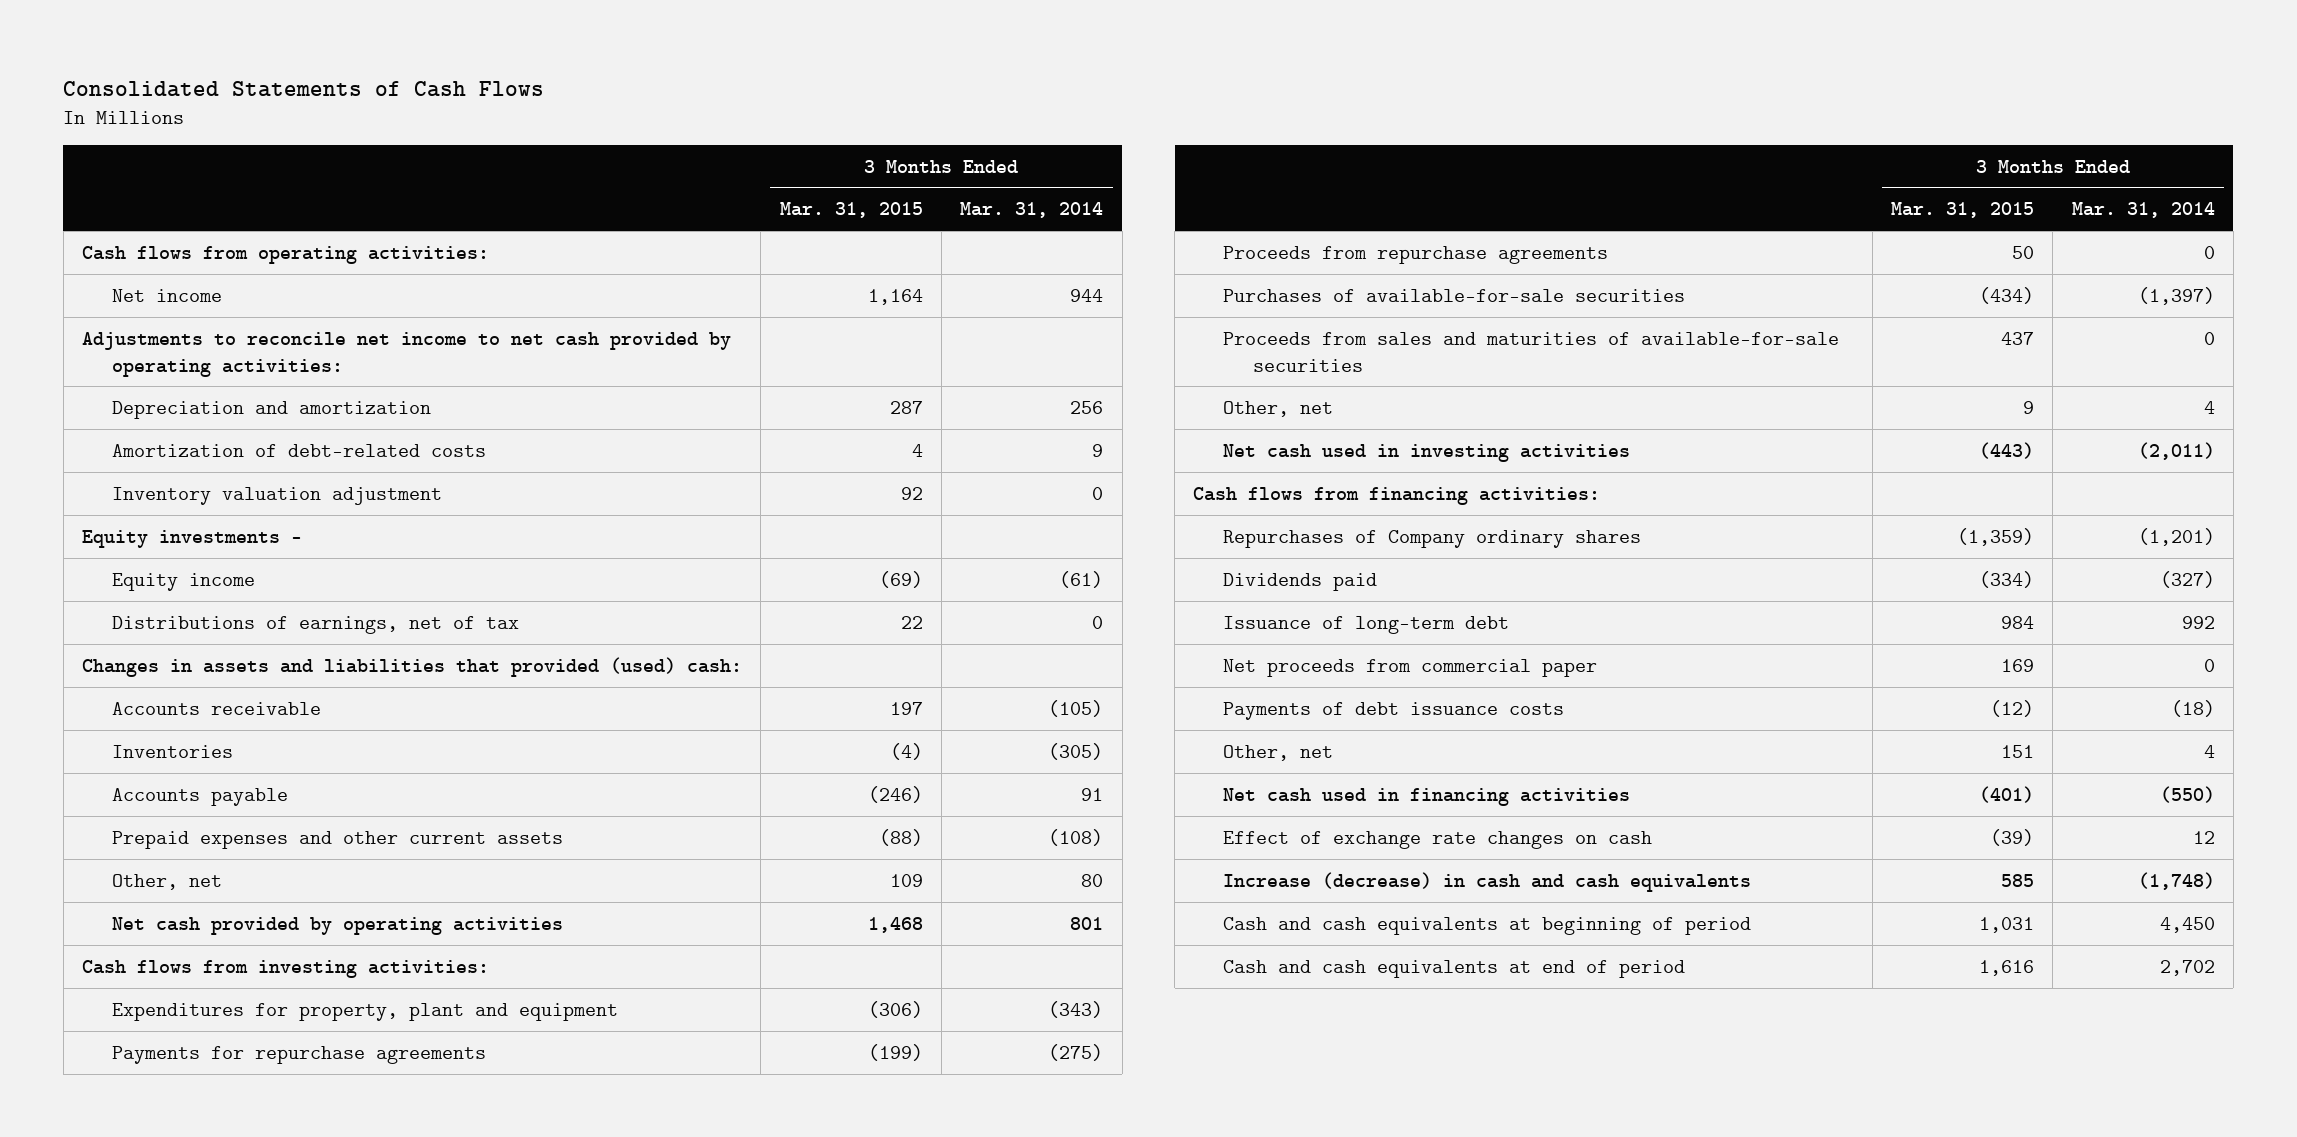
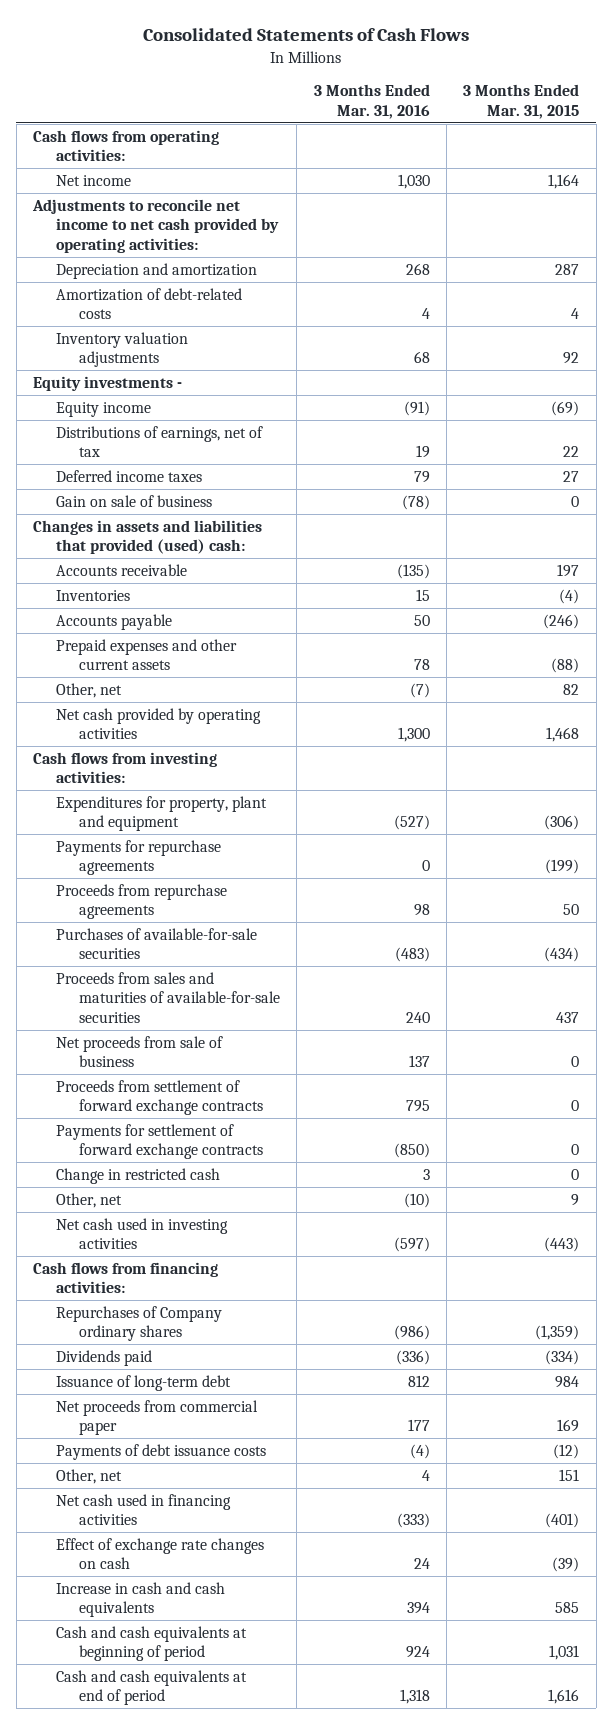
[960,202,1104,219] Mar. 31, 2014 -> none
none -> [313,84,430,119] 3 Months Ended Mar. 31, 2016
[111,486,442,505] Inventory valuation adjustment -> [56,331,189,368] Inventory valuation adjustments
none -> [56,469,203,482] Deferred income taxes
none -> [56,494,213,507] Gain on sale of business
[889,873,923,887] 109 -> [563,683,580,695] 82
none -> [56,1035,224,1068] Net proceeds from sale of business
none -> [56,1079,263,1116] Proceeds from settlement of forward exchange contracts
none -> [56,1123,263,1160] Payments for settlement of forward exchange contracts
none -> [56,1167,221,1184] Change in restricted cash
[1223,871,1752,892] Increase (decrease) in cash and cash equivalents -> [56,1581,226,1618] Increase in cash and cash equivalents

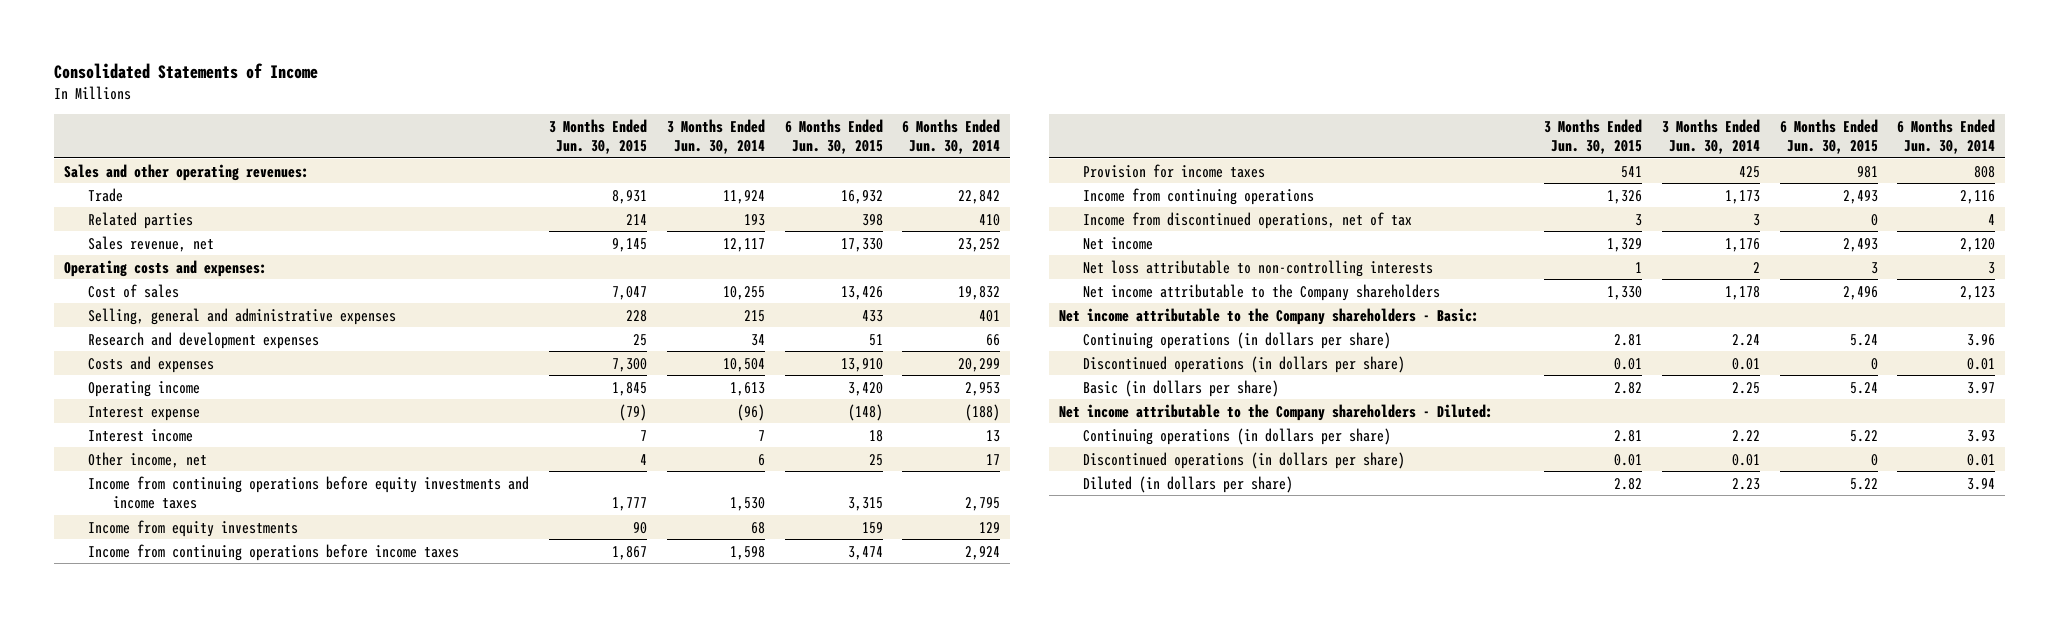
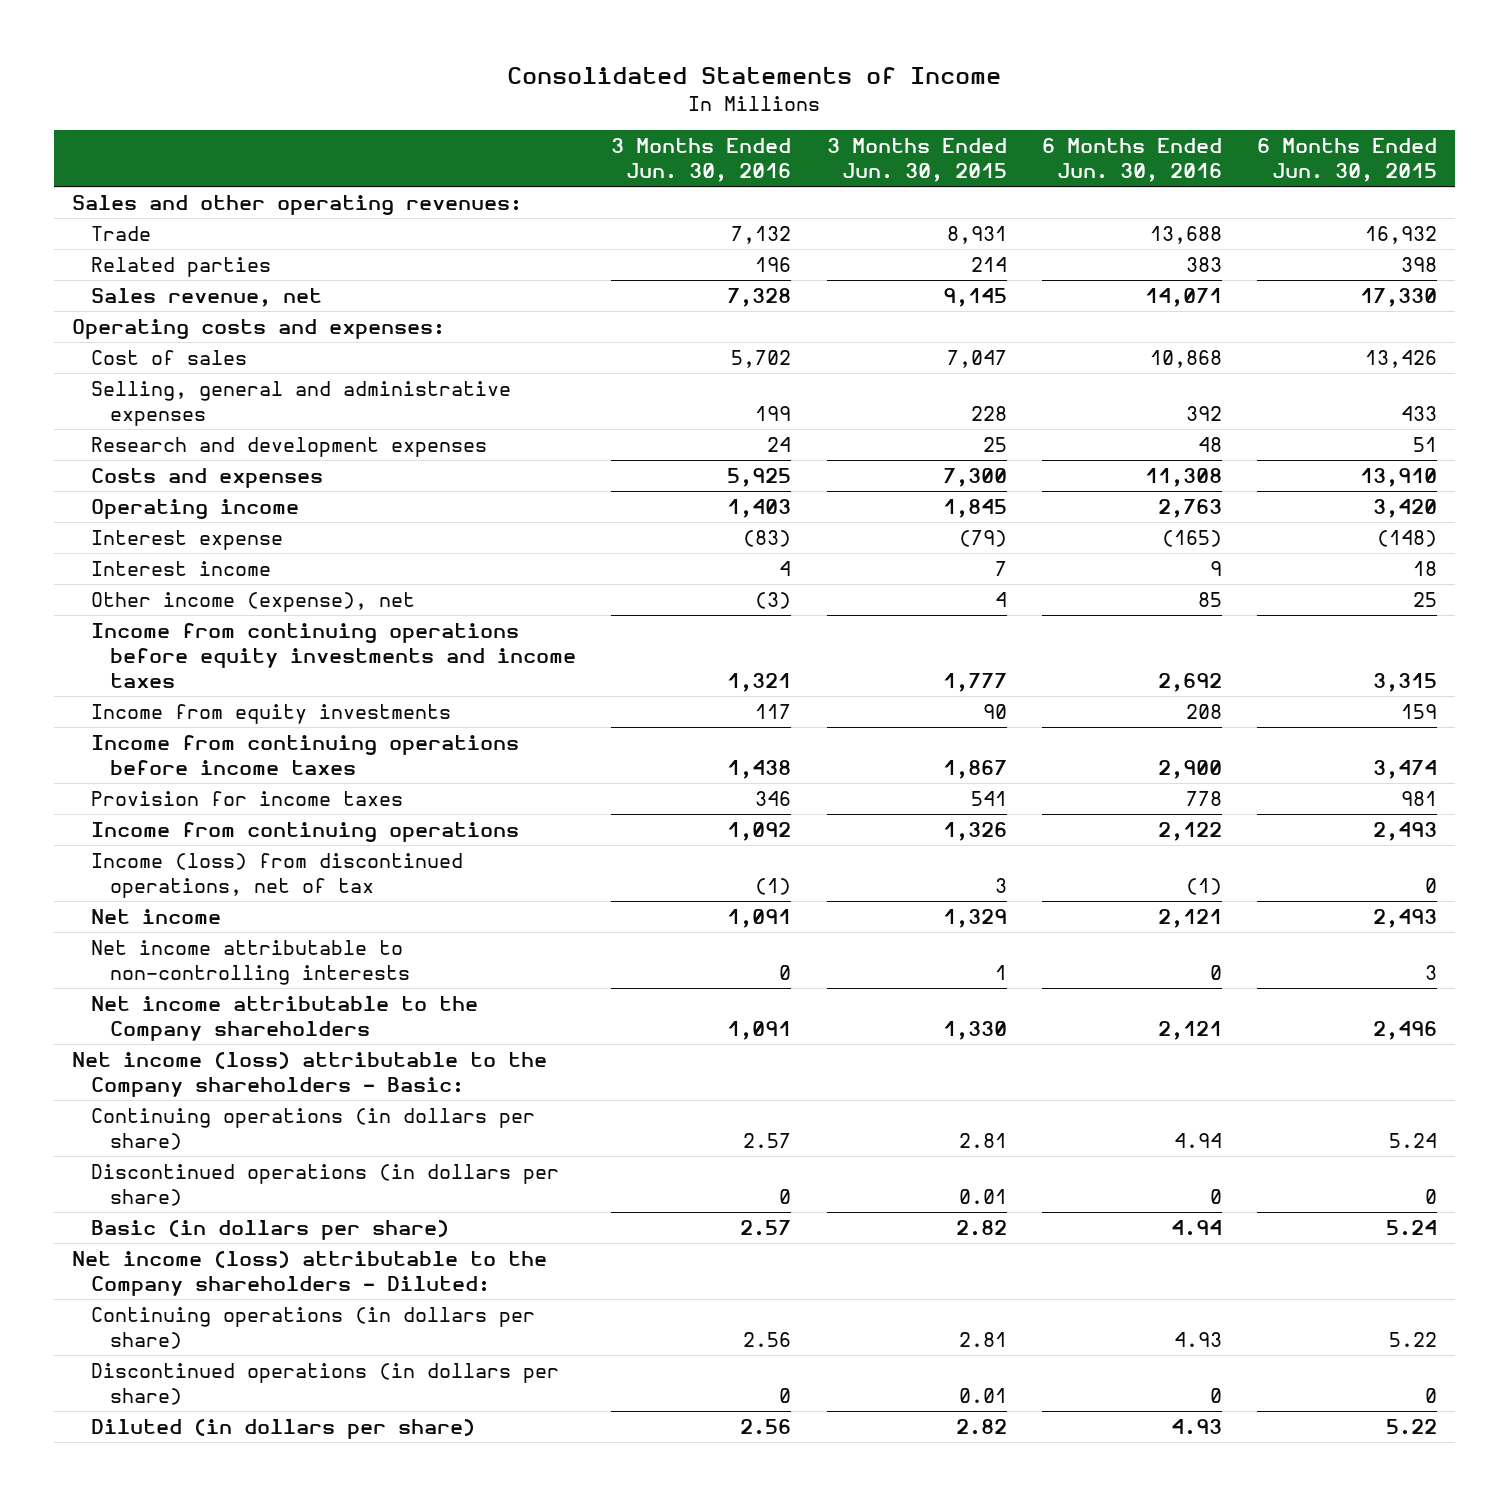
[666,118,765,154] 3 Months Ended Jun. 30, 2014 -> none
[902,118,1001,154] 6 Months Ended Jun. 30, 2014 -> none
none -> [611,138,792,183] 3 Months Ended Jun. 30, 2016
none -> [1041,138,1222,183] 6 Months Ended Jun. 30, 2016
[88,451,208,468] Other income, net -> [91,591,416,612] Other income (expense), net
[1083,211,1413,229] Income from discontinued operations, net of tax -> [91,852,464,898] Income (loss) from discontinued operations, net of tax
[1083,259,1434,277] Net loss attributable to non-controlling interests -> [91,939,411,985] Net income attributable to non-controlling interests
[1058,307,1479,325] Net income attributable to the Company shareholders - Basic: -> [71,1051,547,1097] Net income (loss) attributable to the Company shareholders - Basic:
[1058,403,1493,421] Net income attributable to the Company shareholders - Diluted: -> [71,1250,547,1296] Net income (loss) attributable to the Company shareholders - Diluted:

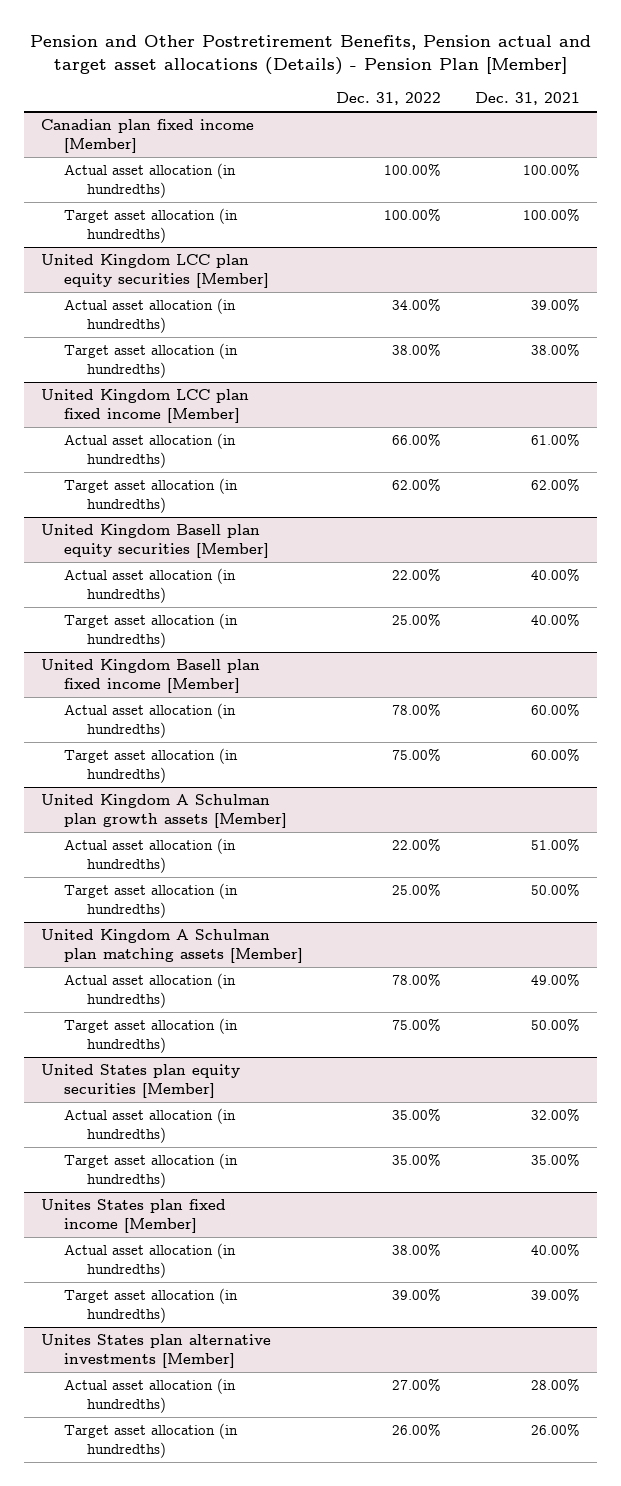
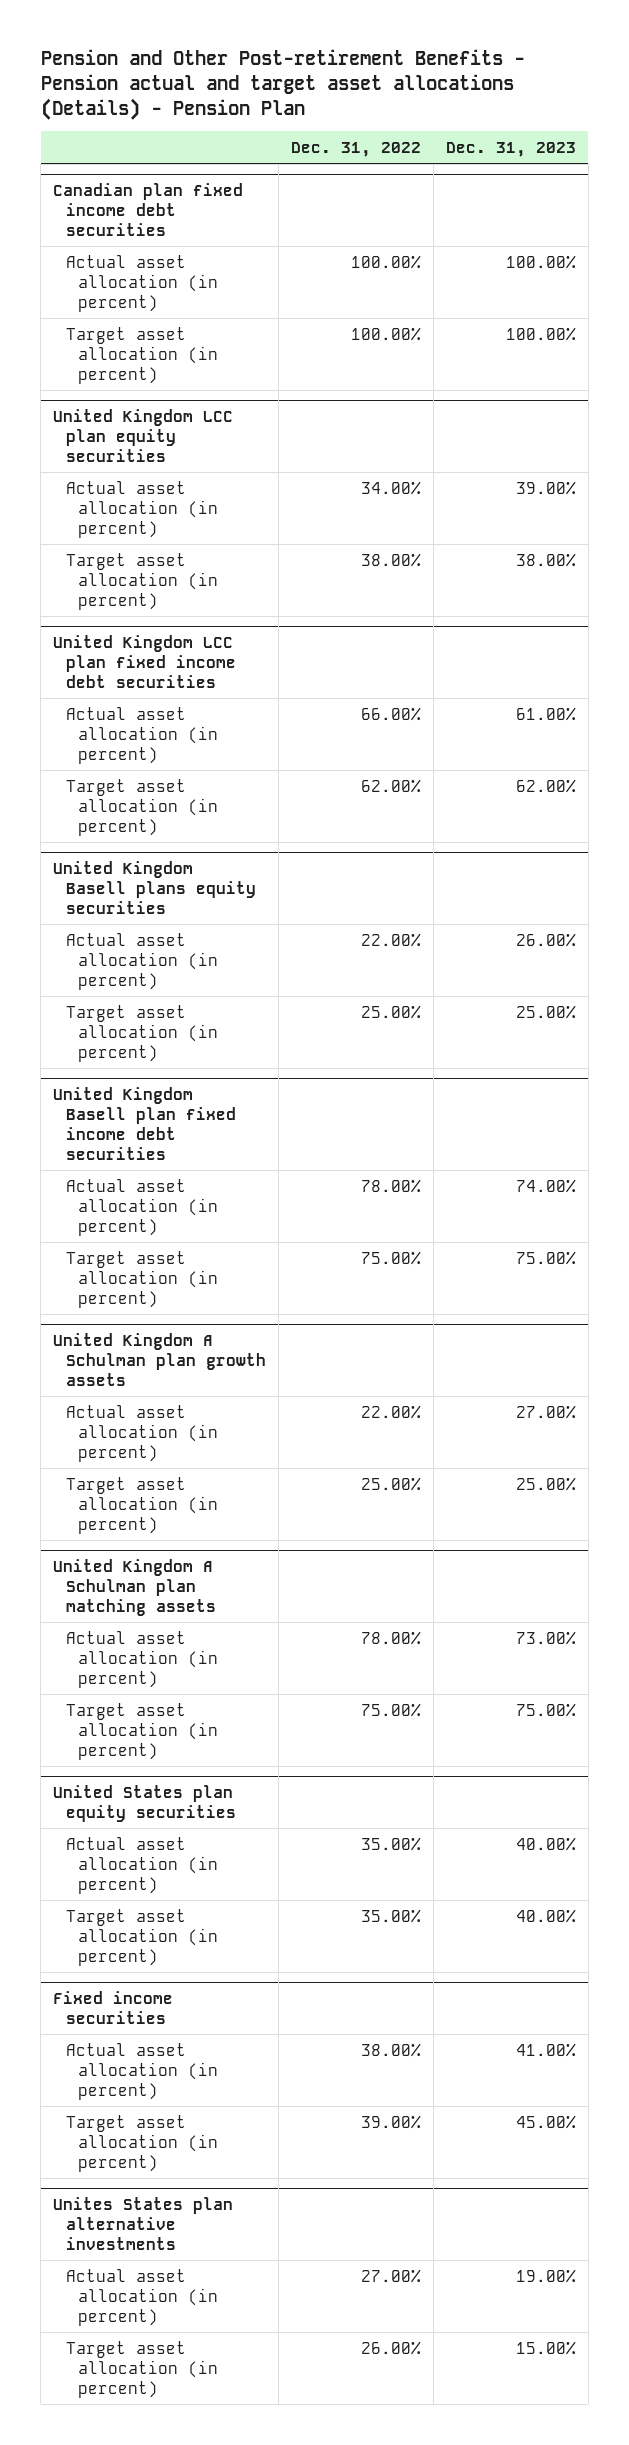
[29,34,591,76] Pension and Other Postretirement Benefits, Pension actual and target asset allocations (Details) - Pension Plan [Member] -> [40,49,525,121] Pension and Other Post-retirement Benefits - Pension actual and target asset allocations (Details) - Pension Plan
[475,92,581,106] Dec. 31, 2021 -> none
none -> [445,142,576,158] Dec. 31, 2023
[40,119,254,153] Canadian plan fixed income [Member] -> [53,182,244,236] Canadian plan fixed income debt securities
[63,163,236,198] Actual asset allocation (in hundredths) -> [65,254,219,312] Actual asset allocation (in percent)
[63,208,238,243] Target asset allocation (in hundredths) -> [65,326,219,384] Target asset allocation (in percent)
[40,254,269,288] United Kingdom LCC plan equity securities [Member] -> [53,408,234,462] United Kingdom LCC plan equity securities
[63,298,236,333] Actual asset allocation (in hundredths) -> [65,480,219,538] Actual asset allocation (in percent)
[63,343,238,378] Target asset allocation (in hundredths) -> [65,552,219,610] Target asset allocation (in percent)
[40,389,249,423] United Kingdom LCC plan fixed income [Member] -> [53,634,236,688] United Kingdom LCC plan fixed income debt securities
[63,433,236,468] Actual asset allocation (in hundredths) -> [65,706,219,764] Actual asset allocation (in percent)
[63,478,238,513] Target asset allocation (in hundredths) -> [65,778,219,836] Target asset allocation (in percent)
[40,524,269,558] United Kingdom Basell plan equity securities [Member] -> [53,860,256,914] United Kingdom Basell plans equity securities
[63,568,236,603] Actual asset allocation (in hundredths) -> [65,932,219,990] Actual asset allocation (in percent)
[63,613,238,648] Target asset allocation (in hundredths) -> [65,1004,219,1062] Target asset allocation (in percent)
[40,659,260,693] United Kingdom Basell plan fixed income [Member] -> [53,1086,236,1161] United Kingdom Basell plan fixed income debt securities
[63,703,236,738] Actual asset allocation (in hundredths) -> [65,1178,219,1236] Actual asset allocation (in percent)
[63,748,238,783] Target asset allocation (in hundredths) -> [65,1250,219,1308] Target asset allocation (in percent)
[40,794,287,828] United Kingdom A Schulman plan growth assets [Member] -> [53,1332,266,1386] United Kingdom A Schulman plan growth assets
[63,838,236,873] Actual asset allocation (in hundredths) -> [65,1404,219,1462] Actual asset allocation (in percent)
[63,883,238,918] Target asset allocation (in hundredths) -> [65,1476,219,1534] Target asset allocation (in percent)
[40,929,303,963] United Kingdom A Schulman plan matching assets [Member] -> [53,1558,216,1616] United Kingdom A Schulman plan matching assets
[63,973,236,1008] Actual asset allocation (in hundredths) -> [65,1630,219,1688] Actual asset allocation (in percent)
[63,1018,238,1053] Target asset allocation (in hundredths) -> [65,1702,219,1760] Target asset allocation (in percent)
[40,1064,240,1098] United States plan equity securities [Member] -> [53,1784,236,1822] United States plan equity securities
[63,1108,236,1143] Actual asset allocation (in hundredths) -> [65,1836,219,1894] Actual asset allocation (in percent)
[63,1153,238,1188] Target asset allocation (in hundredths) -> [65,1908,219,1966] Target asset allocation (in percent)
[40,1199,226,1233] Unites States plan fixed income [Member] -> [53,1990,174,2024] Fixed income securities
[63,1243,236,1278] Actual asset allocation (in hundredths) -> [65,2042,219,2100] Actual asset allocation (in percent)
[63,1288,238,1323] Target asset allocation (in hundredths) -> [65,2114,219,2172] Target asset allocation (in percent)
[40,1334,271,1368] Unites States plan alternative investments [Member] -> [53,2196,234,2250] Unites States plan alternative investments
[63,1378,236,1413] Actual asset allocation (in hundredths) -> [65,2268,219,2326] Actual asset allocation (in percent)
[63,1423,238,1458] Target asset allocation (in hundredths) -> [65,2340,219,2398] Target asset allocation (in percent)

